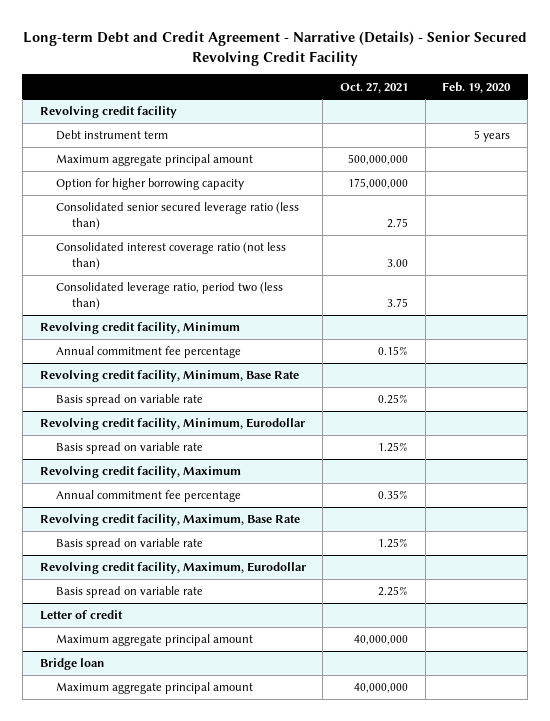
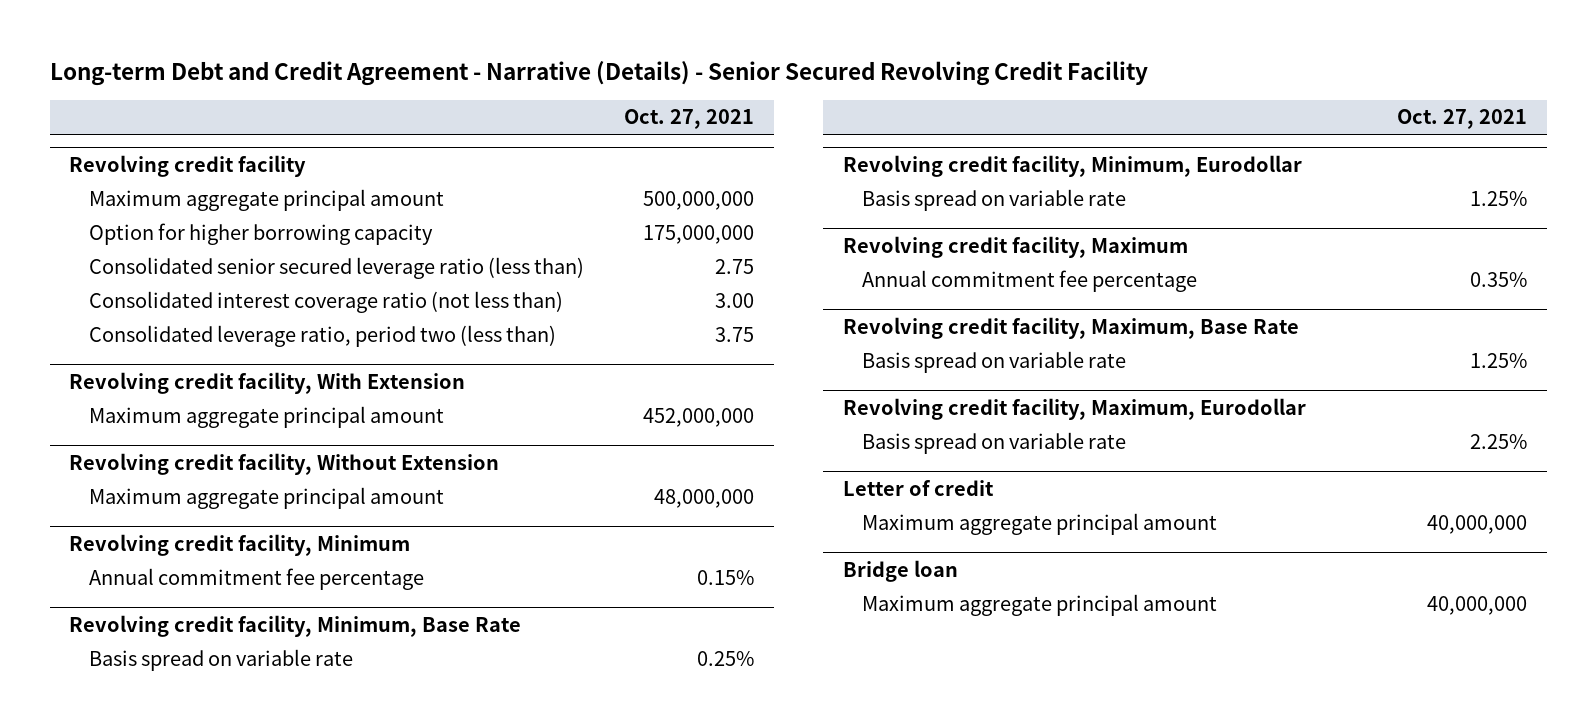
[442,81,512,93] Feb. 19, 2020 -> none
[55,130,168,141] Debt instrument term -> none
none -> [69,371,466,394] Revolving credit facility, With Extension
none -> [89,406,445,429] Maximum aggregate principal amount
none -> [69,452,500,475] Revolving credit facility, Without Extension
none -> [89,487,445,510] Maximum aggregate principal amount

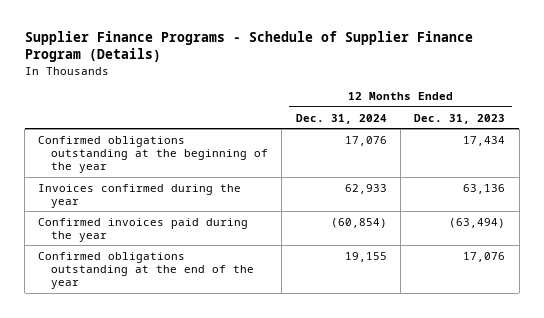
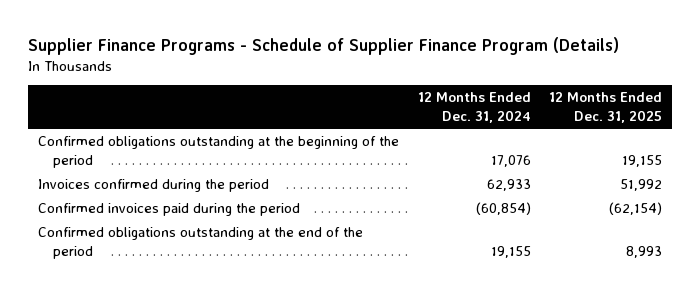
[414,113,506,124] Dec. 31, 2023 -> none
none -> [549,92,663,123] 12 Months Ended Dec. 31, 2025
[38,135,269,174] Confirmed obligations outstanding at the beginning of the year -> [37,136,399,168] Confirmed obligations outstanding at the beginning of the period
[38,183,242,208] Invoices confirmed during the year -> [37,179,269,193] Invoices confirmed during the period
[38,217,249,242] Confirmed invoices paid during the year -> [37,203,300,217] Confirmed invoices paid during the period
[38,251,255,290] Confirmed obligations outstanding at the end of the year -> [37,227,363,259] Confirmed obligations outstanding at the end of the period

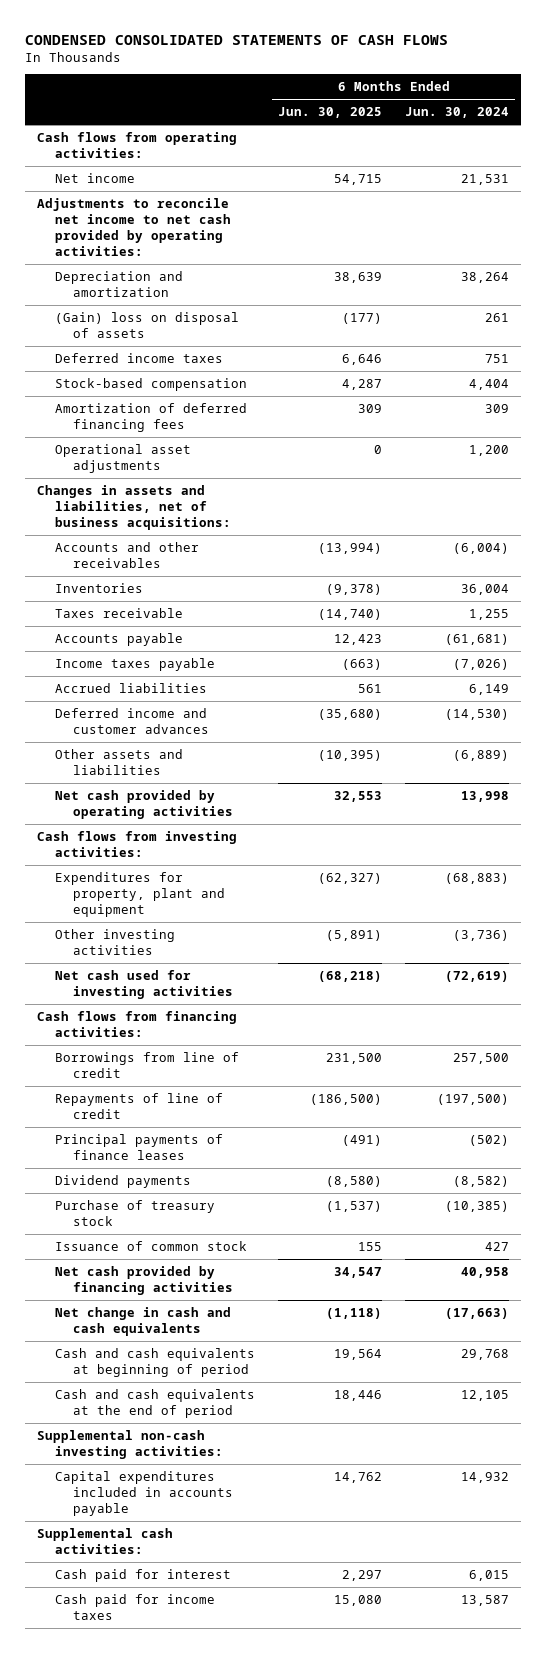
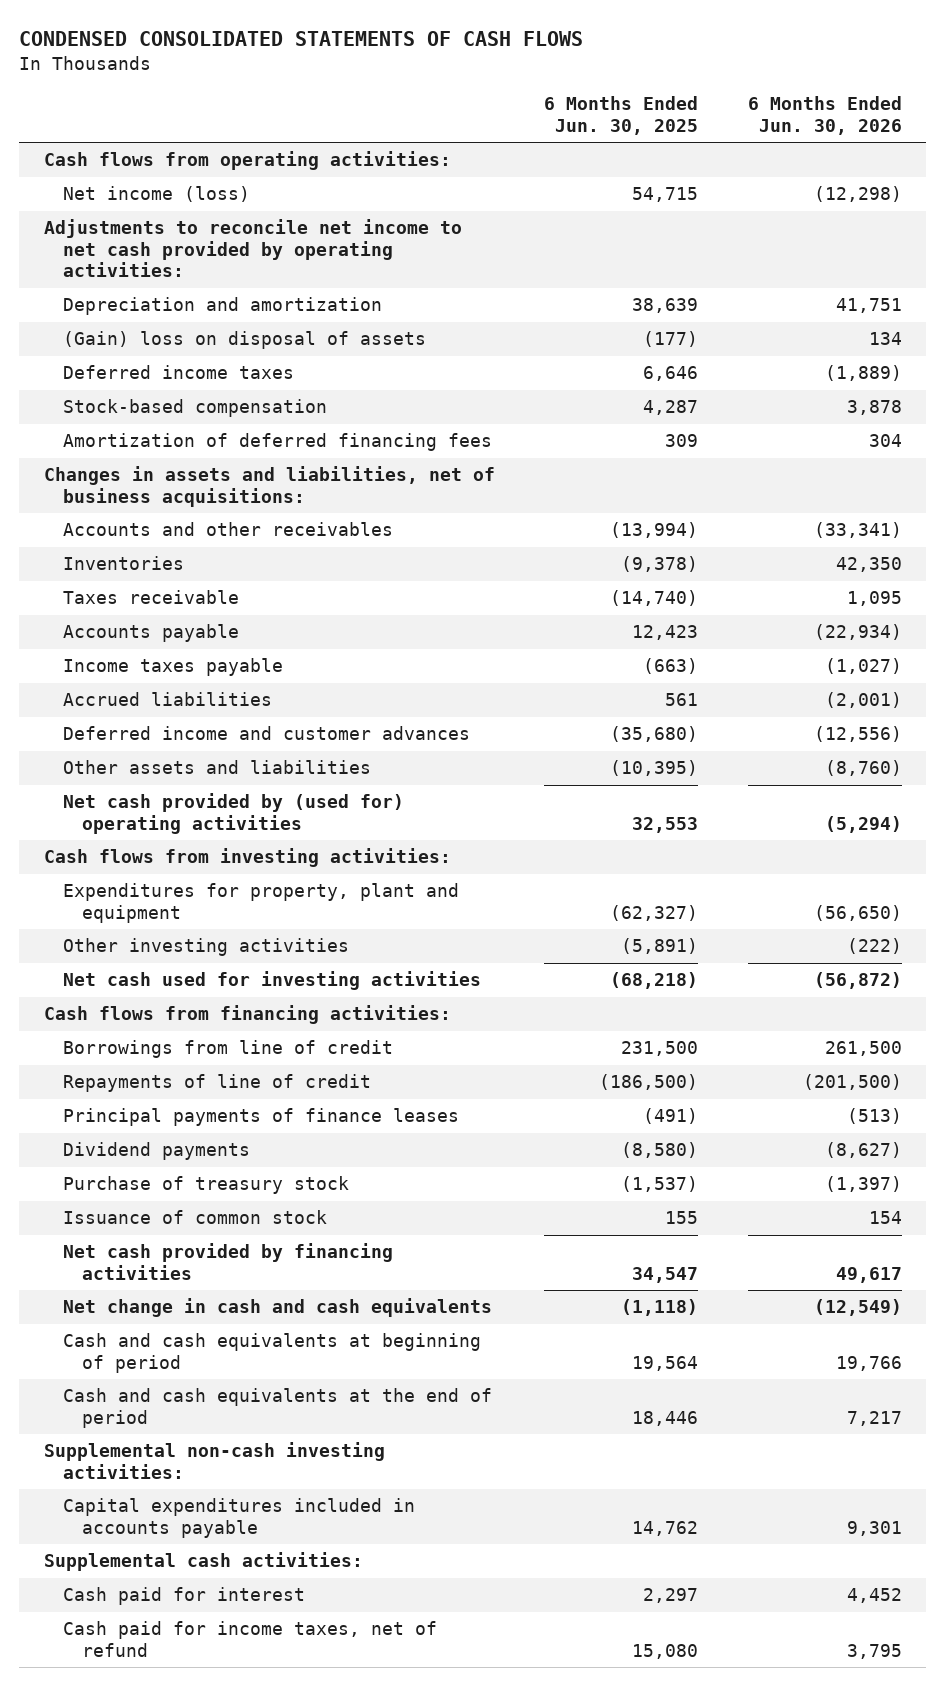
[405,107,510,119] Jun. 30, 2024 -> none
none -> [747,96,902,135] 6 Months Ended Jun. 30, 2026
[54,173,135,184] Net income -> [62,186,250,203] Net income (loss)
[54,444,191,474] Operational asset adjustments -> none
[54,790,233,820] Net cash provided by operating activities -> [62,793,404,834] Net cash provided by (used for) operating activities
[54,1594,215,1621] Cash paid for income taxes -> [62,1621,437,1657] Cash paid for income taxes, net of refund

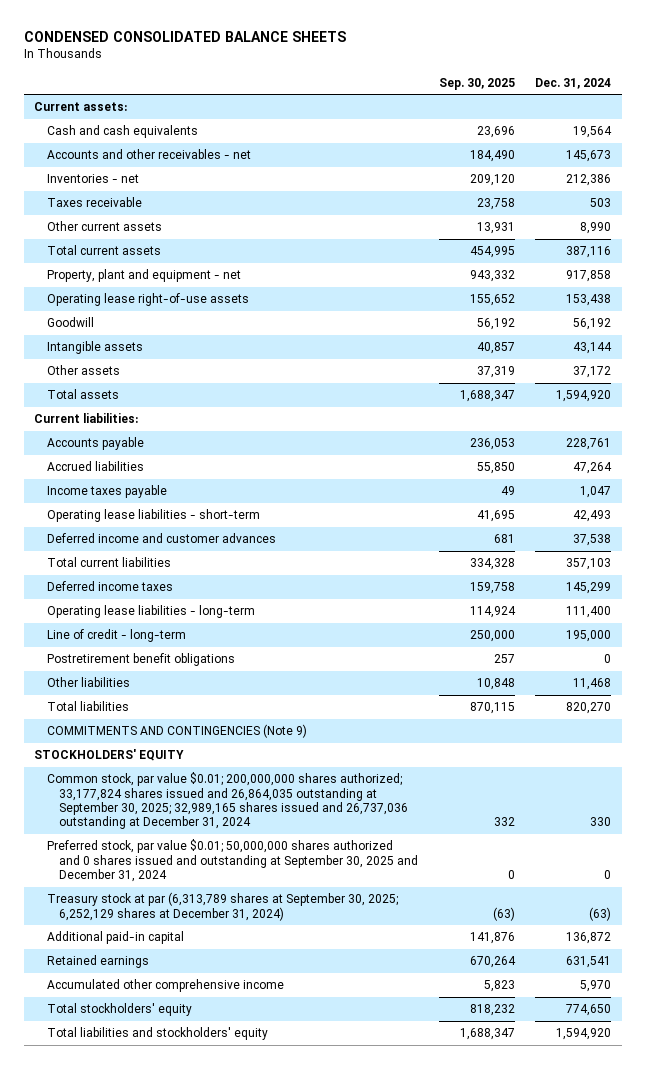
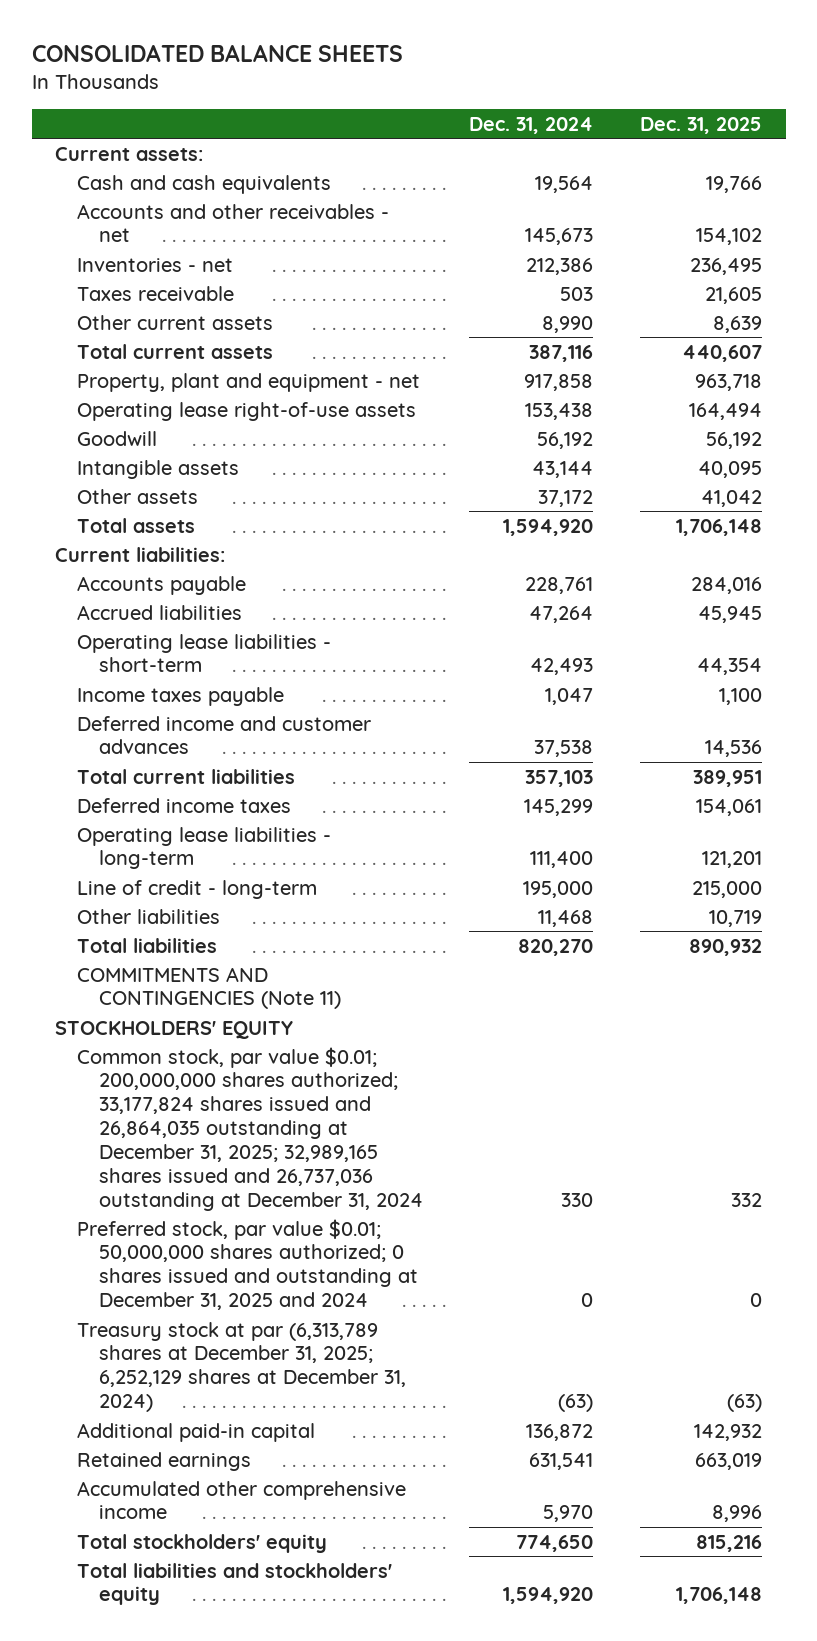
[23,31,346,43] CONDENSED CONSOLIDATED BALANCE SHEETS -> [31,44,403,63] CONSOLIDATED BALANCE SHEETS
[438,77,515,90] Sep. 30, 2025 -> none
none -> [640,116,763,134] Dec. 31, 2025
[46,485,167,499] Income taxes payable -> [76,686,284,706] Income taxes payable
[46,653,235,667] Postretirement benefit obligations -> none
[46,724,307,739] COMMITMENTS AND CONTINGENCIES (Note 9) -> [76,966,341,1010] COMMITMENTS AND CONTINGENCIES (Note 11)
[46,772,409,830] Common stock, par value $0.01; 200,000,000 shares authorized; 33,177,824 shares issued and 26,864,035 outstanding at September 30, 2025; 32,989,165 shares issued and 26,737,036 outstanding at December 31, 2024 -> [76,1046,423,1211] Common stock, par value $0.01; 200,000,000 shares authorized; 33,177,824 shares issued and 26,864,035 outstanding at December 31, 2025; 32,989,165 shares issued and 26,737,036 outstanding at December 31, 2024
[46,839,419,883] Preferred stock, par value $0.01; 50,000,000 shares authorized and 0 shares issued and outstanding at September 30, 2025 and December 31, 2024 -> [76,1218,418,1311] Preferred stock, par value $0.01; 50,000,000 shares authorized; 0 shares issued and outstanding at December 31, 2025 and 2024
[46,892,398,921] Treasury stock at par (6,313,789 shares at September 30, 2025; 6,252,129 shares at December 31, 2024) -> [76,1321,406,1413] Treasury stock at par (6,313,789 shares at December 31, 2025; 6,252,129 shares at December 31, 2024)

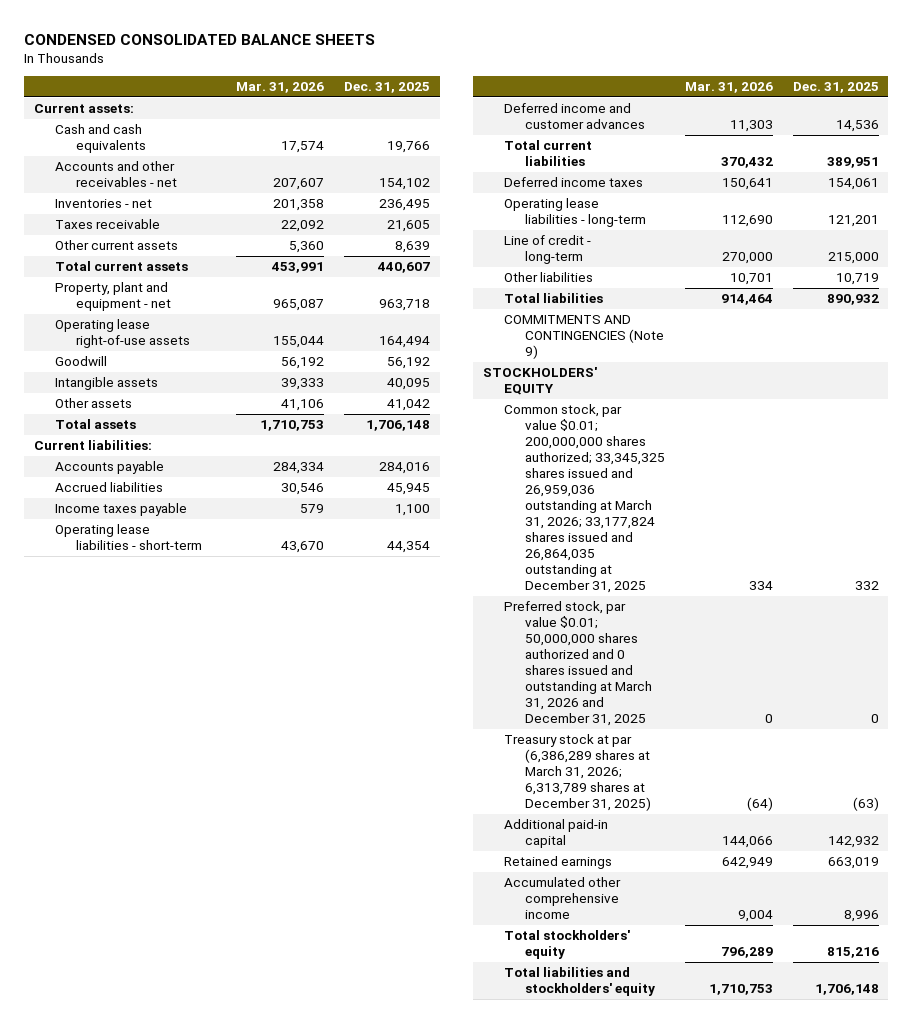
[31,44,403,63] CONSOLIDATED BALANCE SHEETS -> [24,33,376,45] CONDENSED CONSOLIDATED BALANCE SHEETS
[469,116,594,134] Dec. 31, 2024 -> none
none -> [235,82,324,94] Mar. 31, 2026
[76,633,331,673] Operating lease liabilities - short-term -> [55,524,203,551] Operating lease liabilities - short-term
[76,966,341,1010] COMMITMENTS AND CONTINGENCIES (Note 11) -> [503,315,664,360] COMMITMENTS AND CONTINGENCIES (Note 9)
[76,1046,423,1211] Common stock, par value $0.01; 200,000,000 shares authorized; 33,177,824 shares issued and 26,864,035 outstanding at December 31, 2025; 32,989,165 shares issued and 26,737,036 outstanding at December 31, 2024 -> [503,404,665,594] Common stock, par value $0.01; 200,000,000 shares authorized; 33,345,325 shares issued and 26,959,036 outstanding at March 31, 2026; 33,177,824 shares issued and 26,864,035 outstanding at December 31, 2025
[76,1218,418,1311] Preferred stock, par value $0.01; 50,000,000 shares authorized; 0 shares issued and outstanding at December 31, 2025 and 2024 -> [503,601,652,727] Preferred stock, par value $0.01; 50,000,000 shares authorized and 0 shares issued and outstanding at March 31, 2026 and December 31, 2025
[76,1321,406,1413] Treasury stock at par (6,313,789 shares at December 31, 2025; 6,252,129 shares at December 31, 2024) -> [503,734,651,812] Treasury stock at par (6,386,289 shares at March 31, 2026; 6,313,789 shares at December 31, 2025)

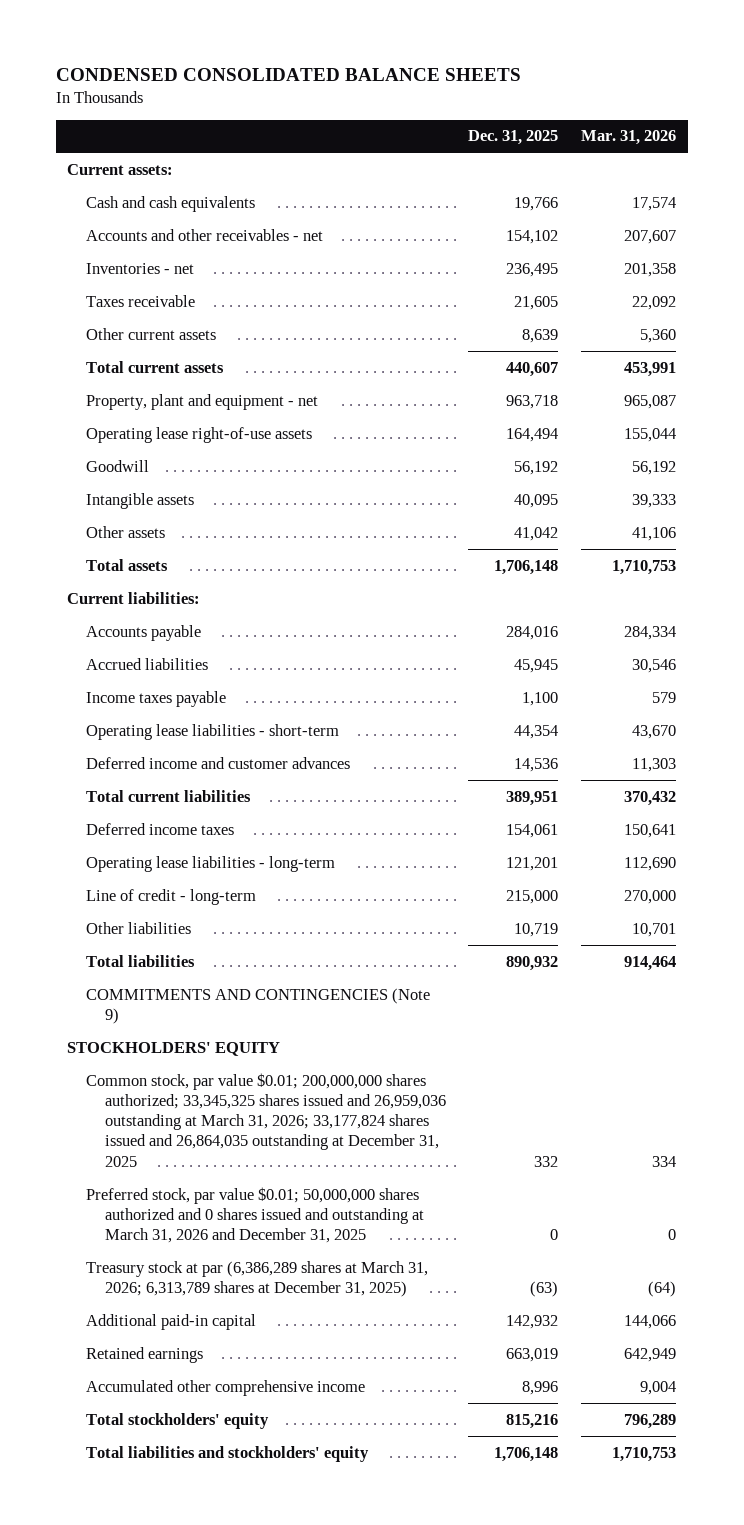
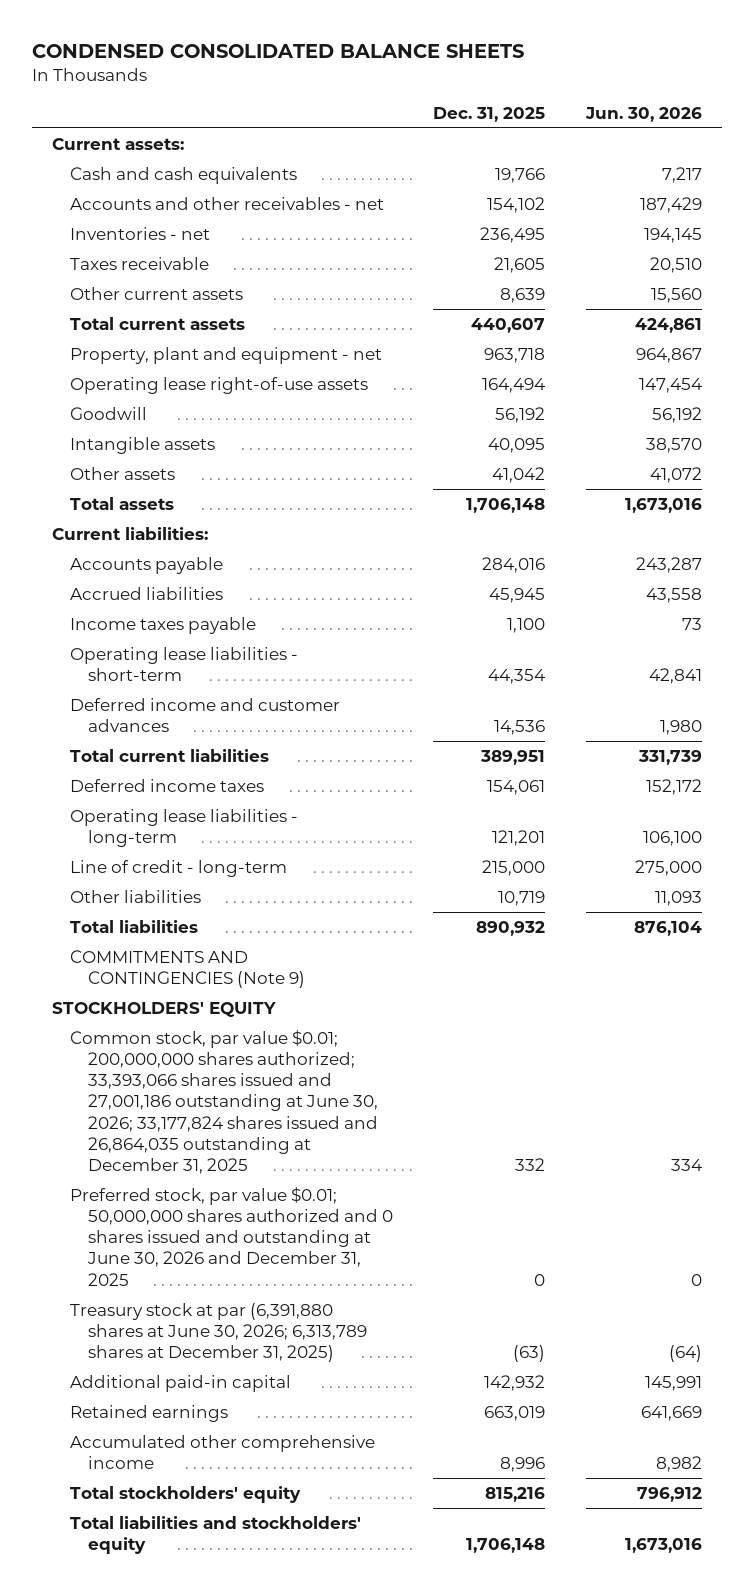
[581,130,677,146] Mar. 31, 2026 -> none
none -> [584,106,702,122] Jun. 30, 2026
[85,1072,446,1167] Common stock, par value $0.01; 200,000,000 shares authorized; 33,345,325 shares issued and 26,959,036 outstanding at March 31, 2026; 33,177,824 shares issued and 26,864,035 outstanding at December 31, 2025 -> [70,1029,379,1174] Common stock, par value $0.01; 200,000,000 shares authorized; 33,393,066 shares issued and 27,001,186 outstanding at June 30, 2026; 33,177,824 shares issued and 26,864,035 outstanding at December 31, 2025
[85,1186,424,1244] Preferred stock, par value $0.01; 50,000,000 shares authorized and 0 shares issued and outstanding at March 31, 2026 and December 31, 2025 -> [70,1186,394,1286] Preferred stock, par value $0.01; 50,000,000 shares authorized and 0 shares issued and outstanding at June 30, 2026 and December 31, 2025
[85,1260,428,1297] Treasury stock at par (6,386,289 shares at March 31, 2026; 6,313,789 shares at December 31, 2025) -> [70,1302,368,1363] Treasury stock at par (6,391,880 shares at June 30, 2026; 6,313,789 shares at December 31, 2025)

